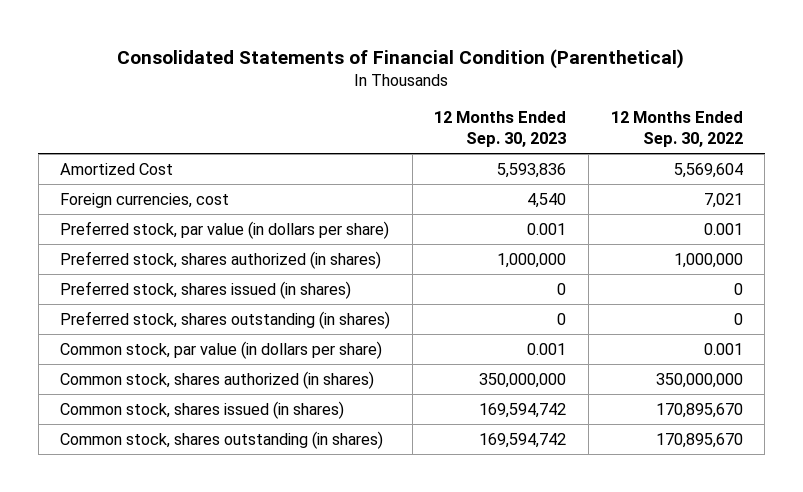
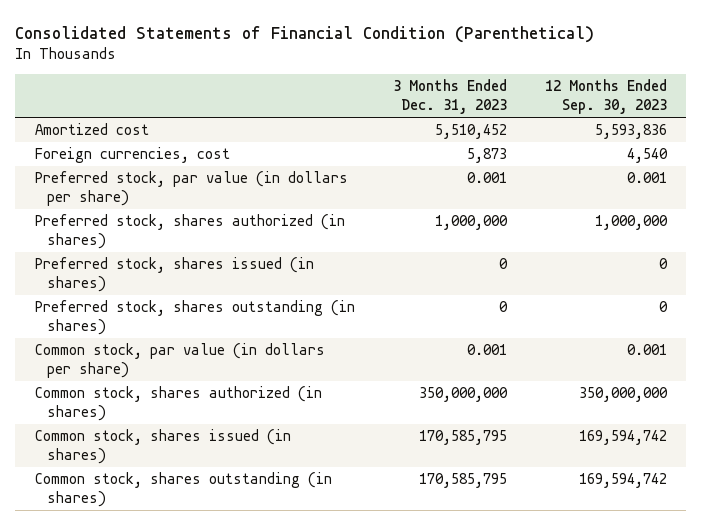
[610,110,743,148] 12 Months Ended Sep. 30, 2022 -> none
none -> [392,79,507,115] 3 Months Ended Dec. 31, 2023
[60,162,174,175] Amortized Cost -> [34,123,149,136] Amortized cost

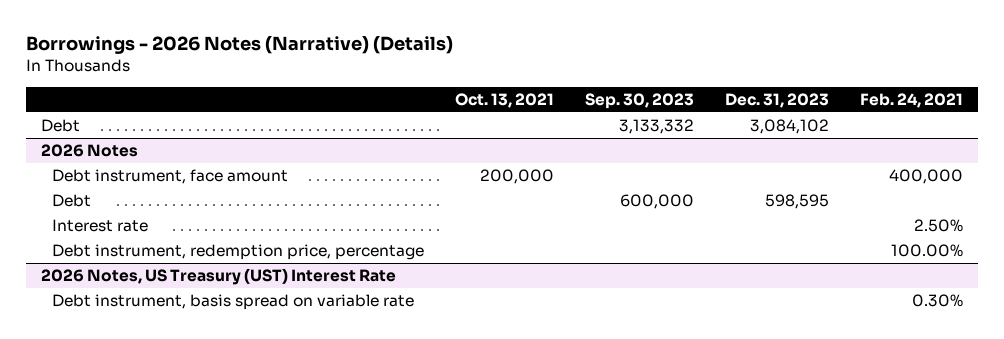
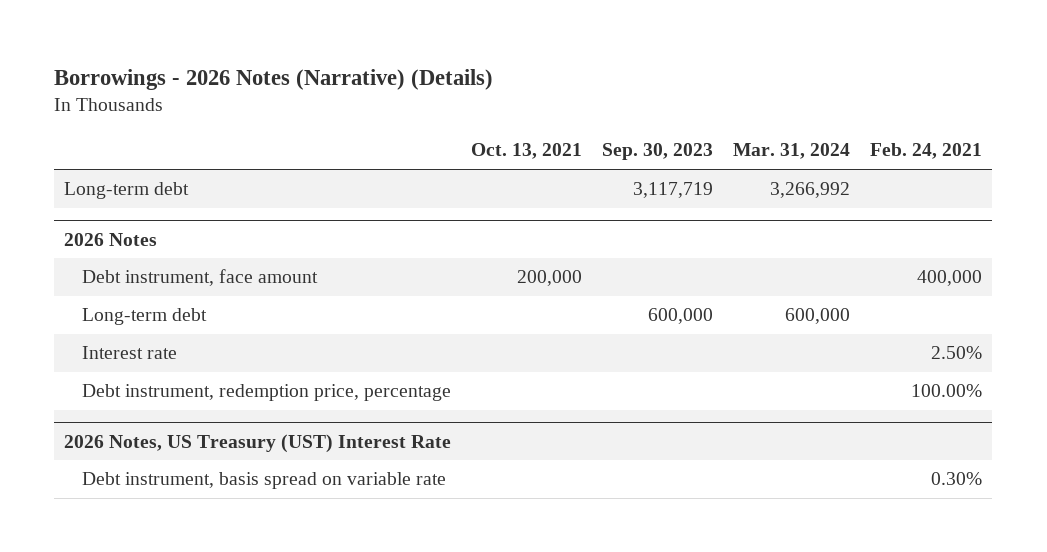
[725,92,830,108] Dec. 31, 2023 -> none
none -> [733,143,851,160] Mar. 31, 2024
[41,119,81,133] Debt -> none
none -> [64,182,190,200] Long-term debt
[52,194,92,208] Debt -> none
none -> [81,308,207,326] Long-term debt

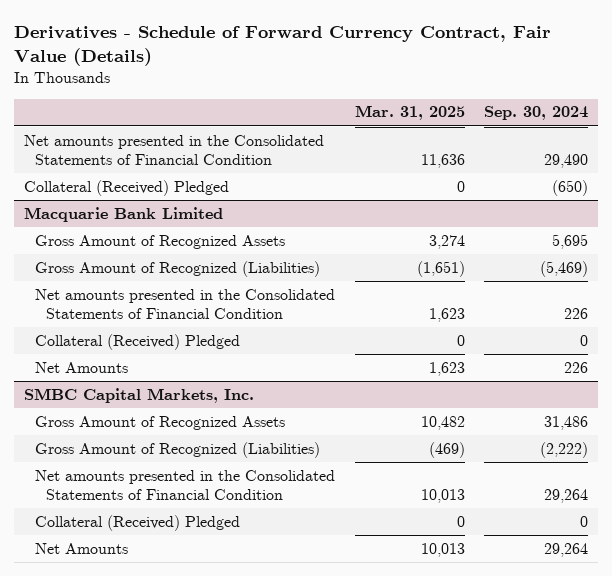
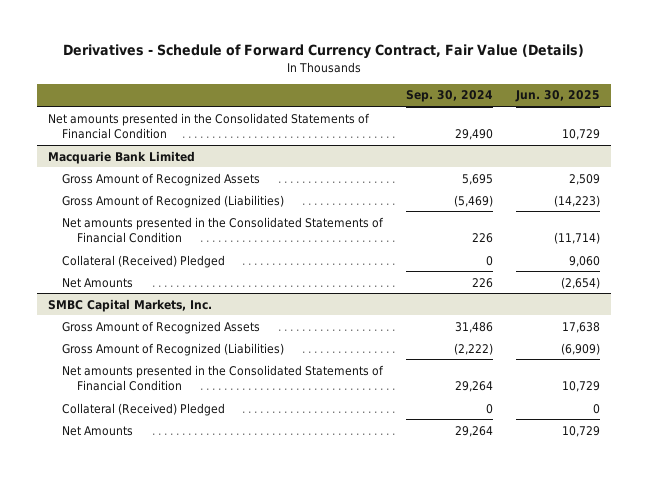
[354,105,465,121] Mar. 31, 2025 -> none
none -> [514,90,600,103] Jun. 30, 2025
[23,179,229,196] Collateral (Received) Pledged -> none

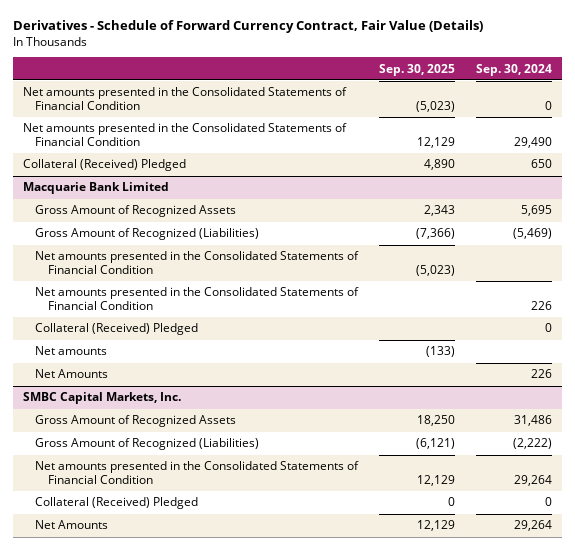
[514,90,600,103] Jun. 30, 2025 -> none
none -> [379,63,456,76] Sep. 30, 2025
none -> [23,87,348,111] Net amounts presented in the Consolidated Statements of Financial Condition
none -> [23,159,187,172] Collateral (Received) Pledged
none -> [35,251,360,275] Net amounts presented in the Consolidated Statements of Financial Condition
none -> [35,346,108,356] Net amounts

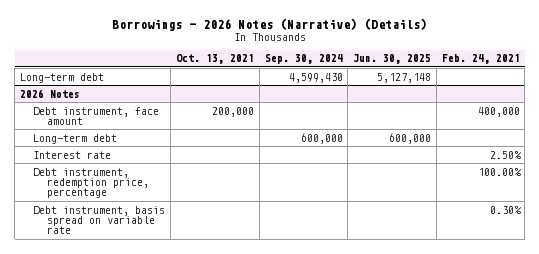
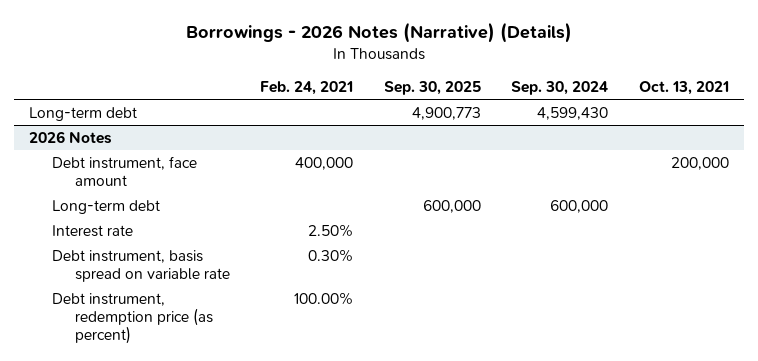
[353,54,432,65] Jun. 30, 2025 -> none
none -> [383,81,481,96] Sep. 30, 2025
[33,167,150,199] Debt instrument, redemption price, percentage -> none
none -> [52,292,213,344] Debt instrument, redemption price (as percent)

